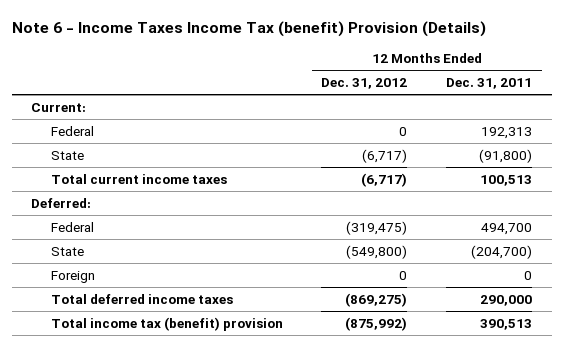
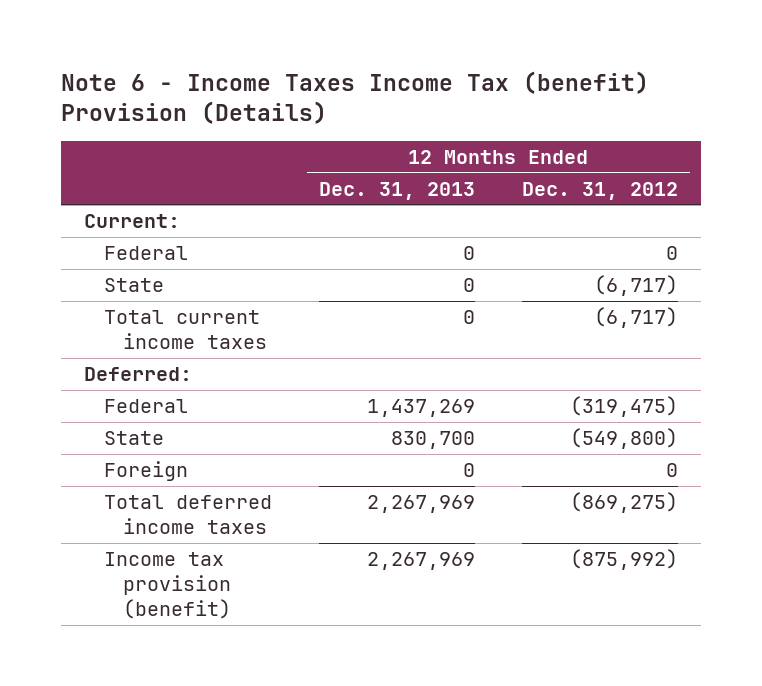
[446,78,533,90] Dec. 31, 2011 -> none
none -> [318,181,475,200] Dec. 31, 2013
[50,316,283,331] Total income tax (benefit) provision -> [103,551,232,620] Income tax provision (benefit)

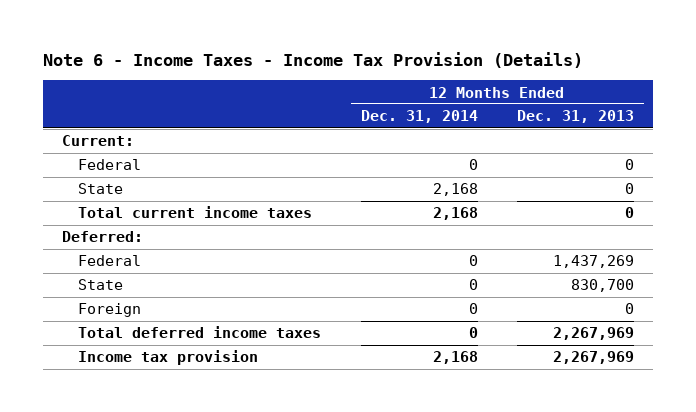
[60,70,649,125] Note 6 - Income Taxes Income Tax (benefit) Provision (Details) -> [42,51,583,68] Note 6 - Income Taxes - Income Tax Provision (Details)
[521,181,678,200] Dec. 31, 2012 -> none
none -> [360,110,478,124] Dec. 31, 2014
[103,551,232,620] Income tax provision (benefit) -> [78,350,259,366] Income tax provision

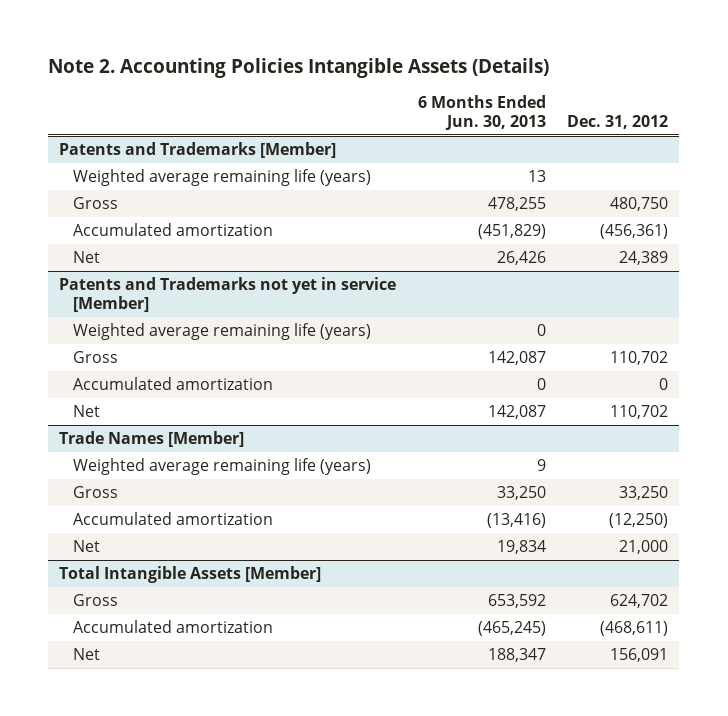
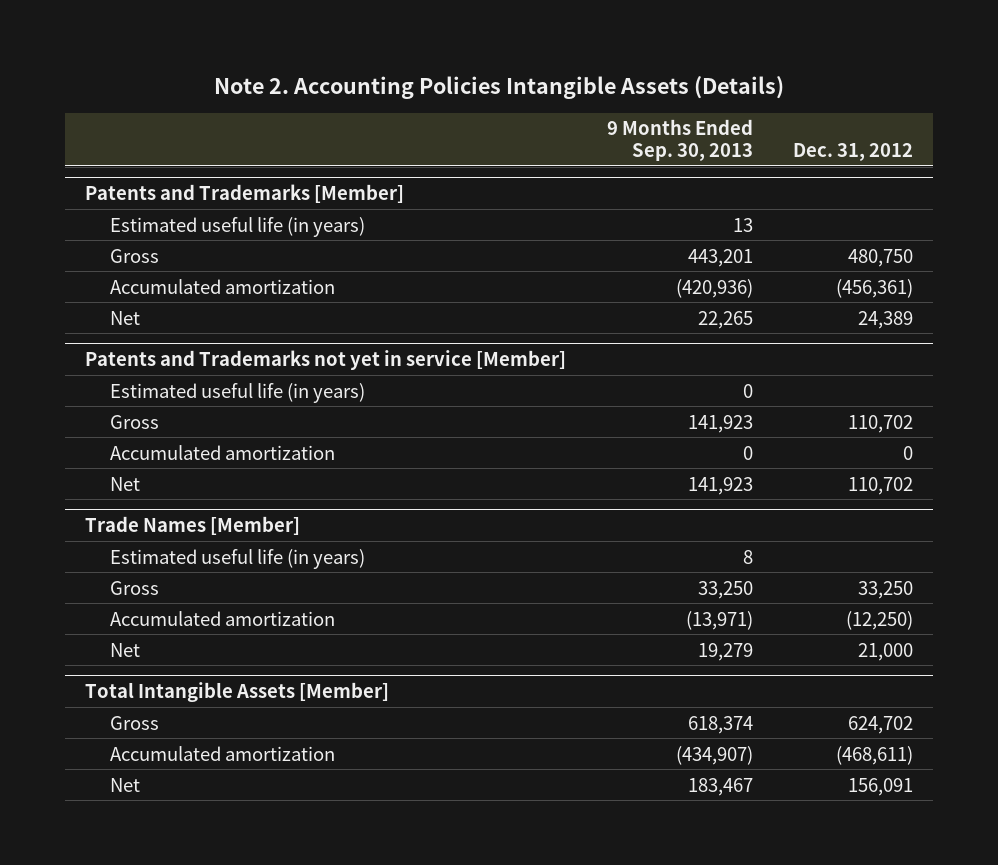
[417,95,546,131] 6 Months Ended Jun. 30, 2013 -> none
none -> [606,119,753,161] 9 Months Ended Sep. 30, 2013
[73,169,372,187] Weighted average remaining life (years) -> [110,216,366,237] Estimated useful life (in years)
[73,323,372,341] Weighted average remaining life (years) -> [110,382,366,403] Estimated useful life (in years)
[73,458,372,476] Weighted average remaining life (years) -> [110,548,366,569] Estimated useful life (in years)

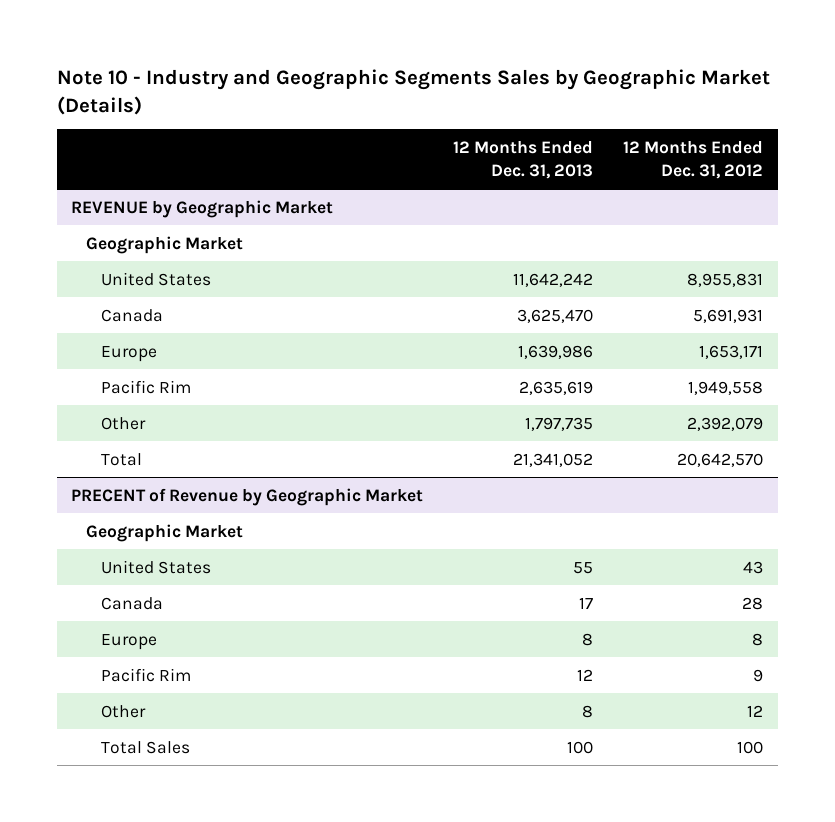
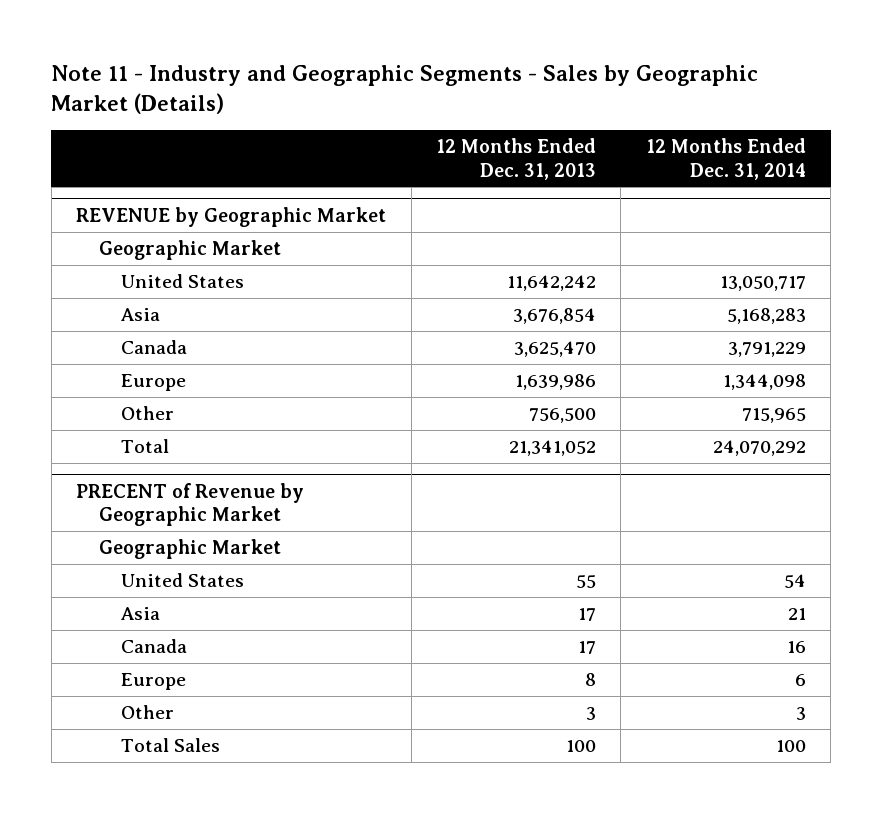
[56,69,770,115] Note 10 - Industry and Geographic Segments Sales by Geographic Market (Details) -> [51,64,759,114] Note 11 - Industry and Geographic Segments - Sales by Geographic Market (Details)
[623,140,764,179] 12 Months Ended Dec. 31, 2012 -> none
none -> [645,138,806,180] 12 Months Ended Dec. 31, 2014
none -> [121,308,161,322] Asia
[101,379,192,394] Pacific Rim -> none
[525,416,594,431] 1,797,735 -> [528,408,596,424] 756,500
none -> [121,607,161,621] Asia
[101,667,192,682] Pacific Rim -> none
[582,704,594,718] 8 -> [585,707,596,721] 3

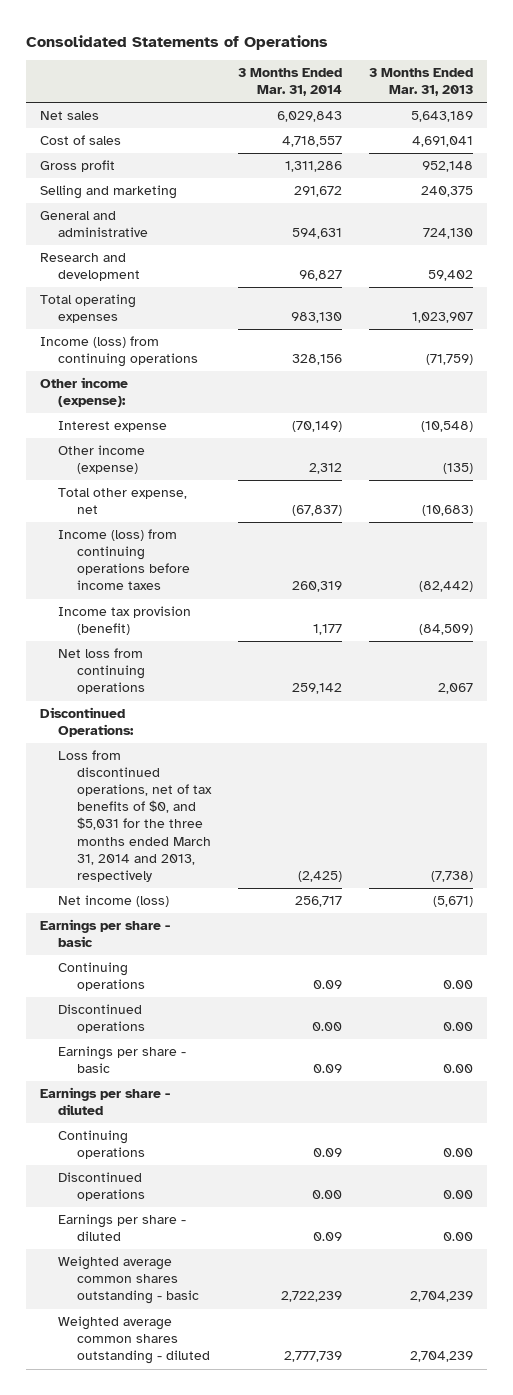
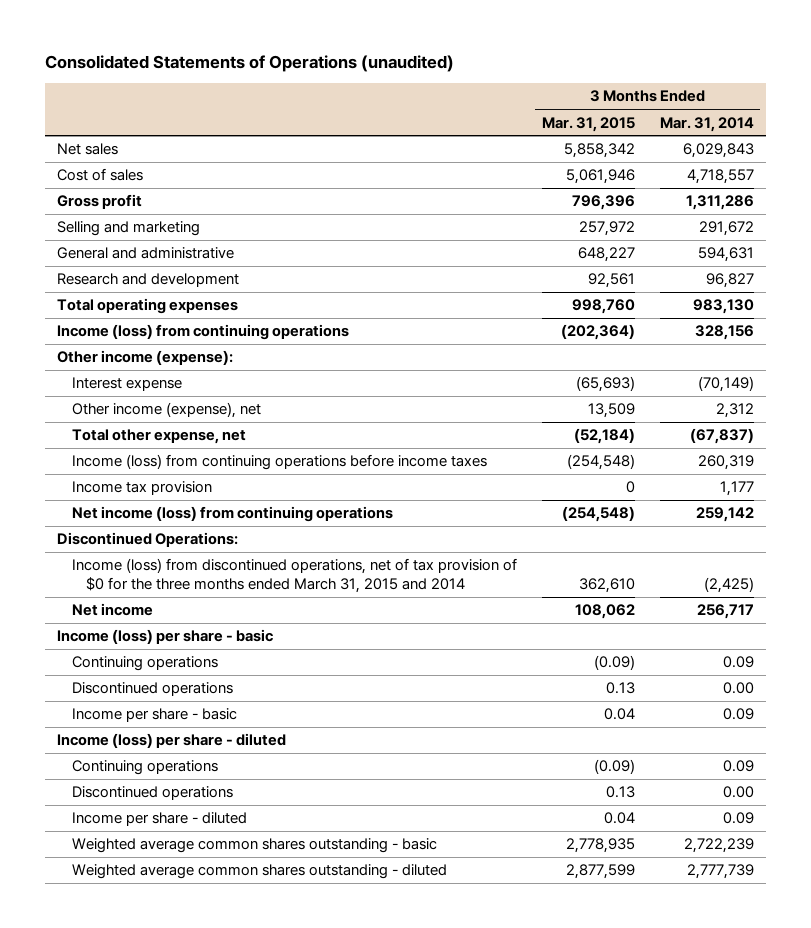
[25,34,328,50] Consolidated Statements of Operations -> [44,55,454,73] Consolidated Statements of Operations (unaudited)
[369,68,474,97] 3 Months Ended Mar. 31, 2013 -> none
none -> [541,116,635,132] Mar. 31, 2015
[58,445,146,475] Other income (expense) -> [71,402,261,419] Other income (expense), net
[58,606,192,636] Income tax provision (benefit) -> [71,481,212,496] Income tax provision
[58,648,146,695] Net loss from continuing operations -> [71,506,393,523] Net income (loss) from continuing operations
[58,750,213,882] Loss from discontinued operations, net of tax benefits of $0, and $5,031 for the three months ended March 31, 2014 and 2013, respectively -> [71,558,517,593] Income (loss) from discontinued operations, net of tax provision of $0 for the three months ended March 31, 2015 and 2014
[58,895,170,908] Net income (loss) -> [71,603,153,617] Net income
[39,919,170,948] Earnings per share - basic -> [57,629,274,645] Income (loss) per share - basic
[58,1046,187,1074] Earnings per share - basic -> [71,708,237,723] Income per share - basic
[39,1087,170,1116] Earnings per share - diluted -> [57,733,287,749] Income (loss) per share - diluted
[58,1214,187,1242] Earnings per share - diluted -> [71,812,247,827] Income per share - diluted

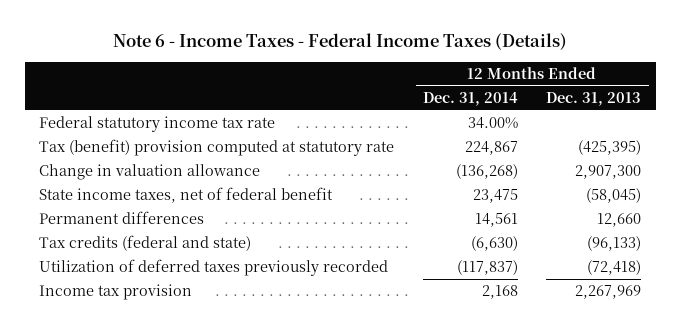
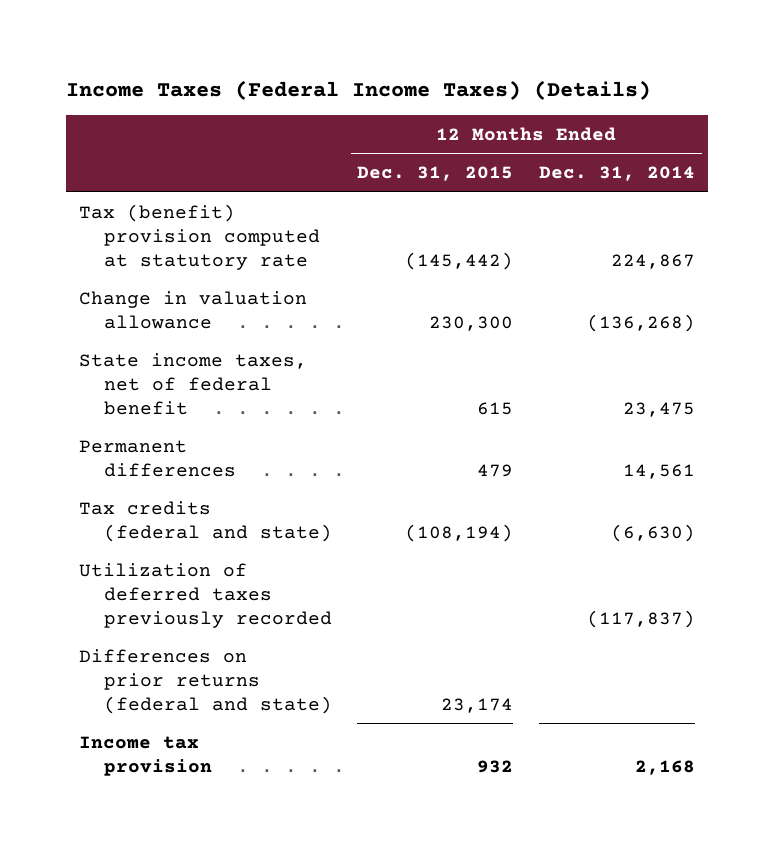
[113,33,568,51] Note 6 - Income Taxes - Federal Income Taxes (Details) -> [66,80,652,101] Income Taxes (Federal Income Taxes) (Details)
[546,92,642,107] Dec. 31, 2013 -> none
none -> [357,166,514,182] Dec. 31, 2015
[39,116,276,133] Federal statutory income tax rate -> none
none -> [78,648,332,714] Differences on prior returns (federal and state)

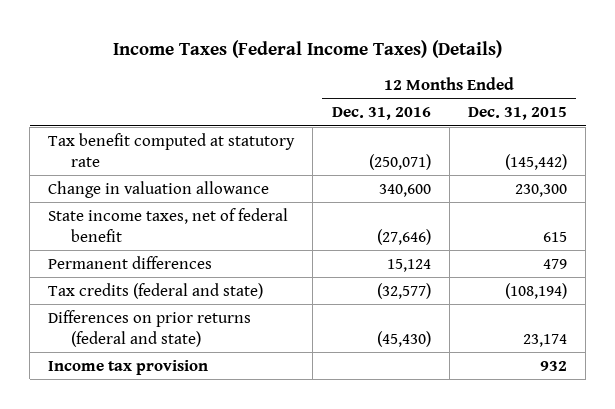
[539,166,696,182] Dec. 31, 2014 -> none
none -> [331,107,431,121] Dec. 31, 2016
[78,203,320,270] Tax (benefit) provision computed at statutory rate -> [48,132,296,167] Tax benefit computed at statutory rate
[78,562,332,628] Utilization of deferred taxes previously recorded -> none

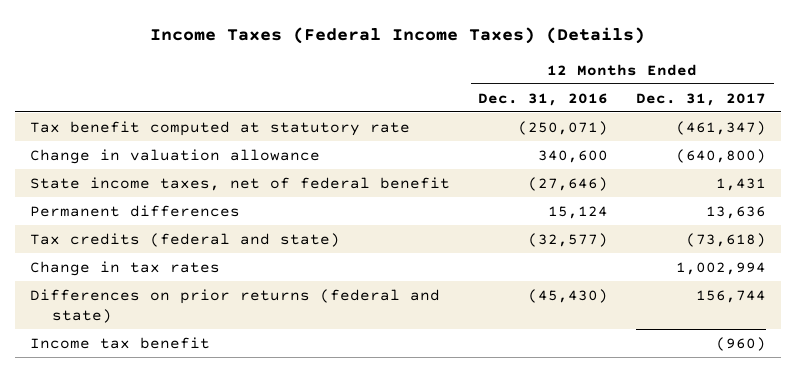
[468,107,568,121] Dec. 31, 2015 -> none
none -> [636,92,767,106] Dec. 31, 2017
none -> [29,260,220,276] Change in tax rates
[48,359,209,375] Income tax provision -> [29,336,210,349] Income tax benefit

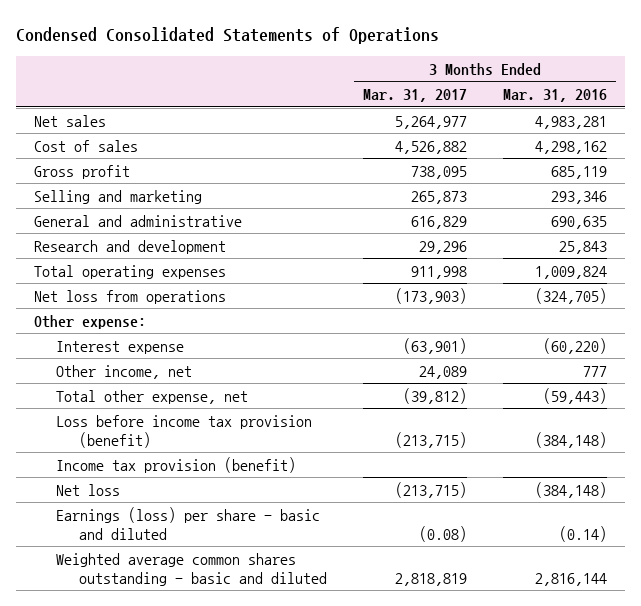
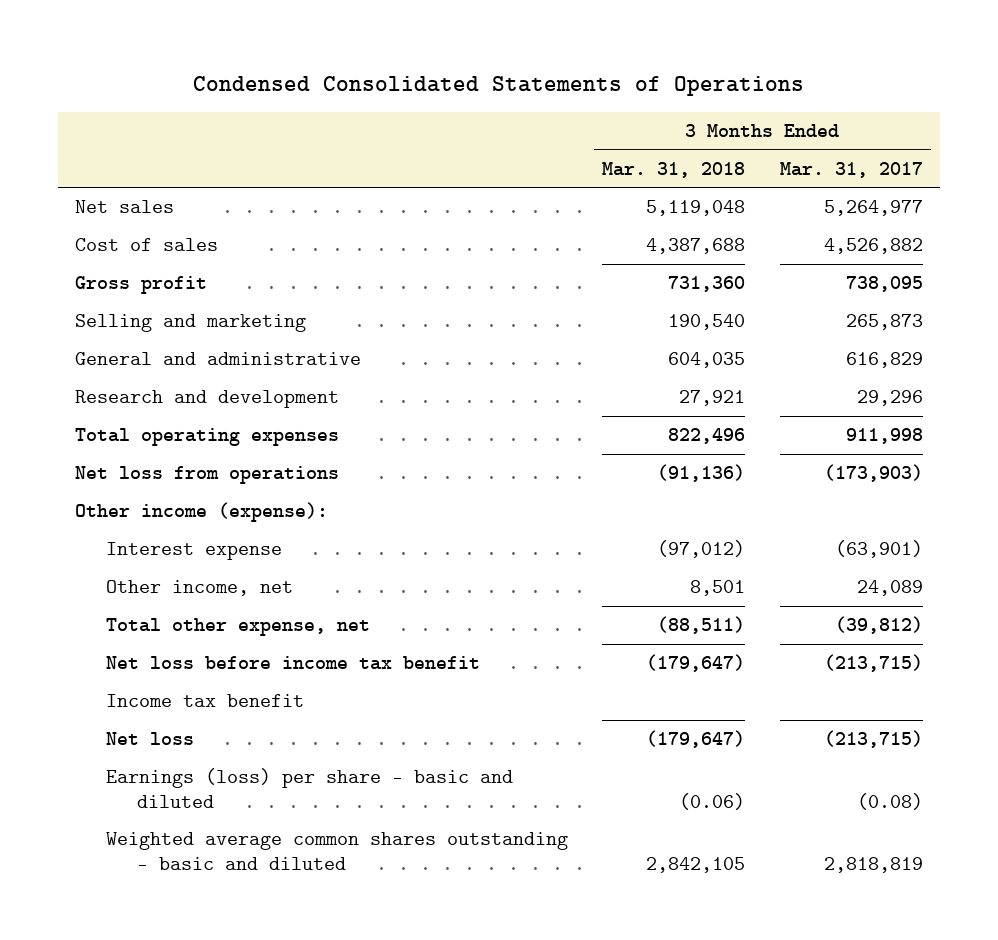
[503,89,608,103] Mar. 31, 2016 -> none
none -> [602,161,746,178] Mar. 31, 2018
[33,314,146,329] Other expense: -> [75,502,329,523] Other income (expense):
[56,414,313,448] Loss before income tax provision (benefit) -> [105,656,480,671] Net loss before income tax benefit
[56,456,297,473] Income tax provision (benefit) -> [105,694,304,708] Income tax benefit

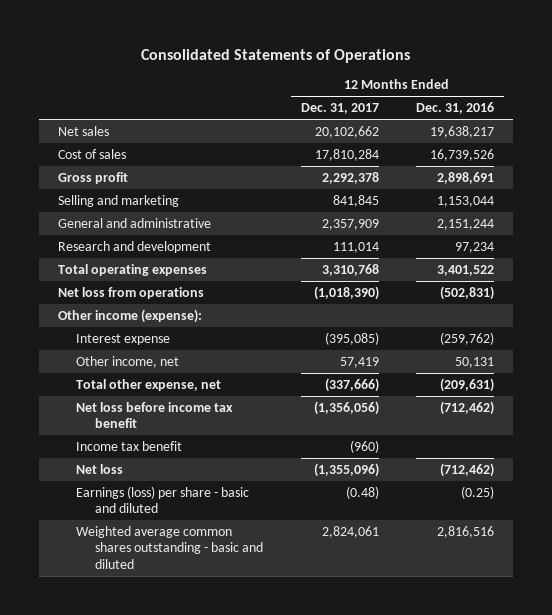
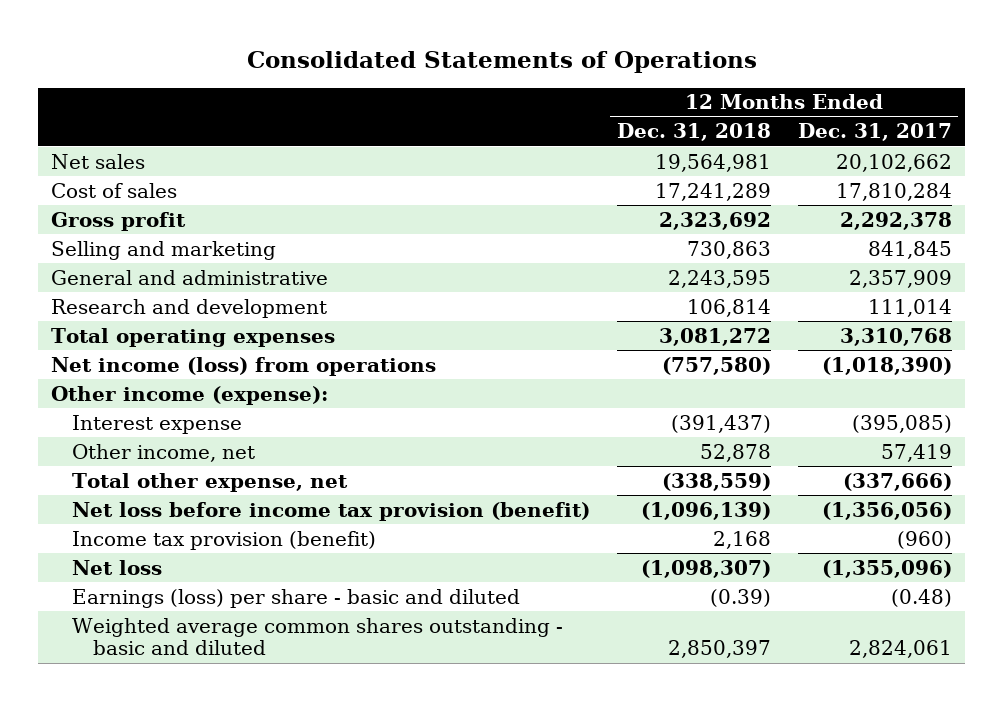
[416,102,495,115] Dec. 31, 2016 -> none
none -> [617,123,772,142] Dec. 31, 2018
[57,286,204,299] Net loss from operations -> [51,356,437,376] Net income (loss) from operations
[76,401,234,429] Net loss before income tax benefit -> [72,501,591,521] Net loss before income tax provision (benefit)
[76,440,183,451] Income tax benefit -> [72,530,377,550] Income tax provision (benefit)

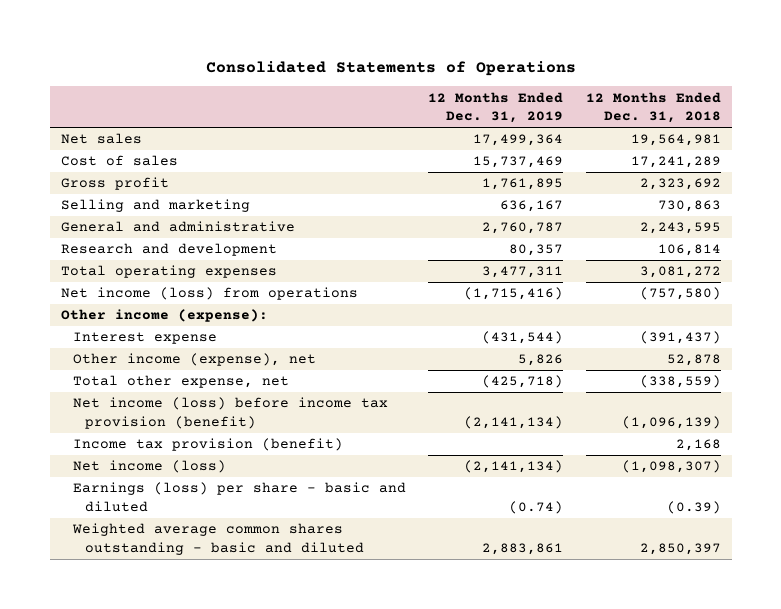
[797,123,952,142] Dec. 31, 2017 -> none
none -> [428,91,564,124] 12 Months Ended Dec. 31, 2019
[72,443,256,462] Other income, net -> [73,353,317,367] Other income (expense), net
[72,501,591,521] Net loss before income tax provision (benefit) -> [73,397,389,429] Net income (loss) before income tax provision (benefit)
[72,559,163,575] Net loss -> [73,460,227,474] Net income (loss)

